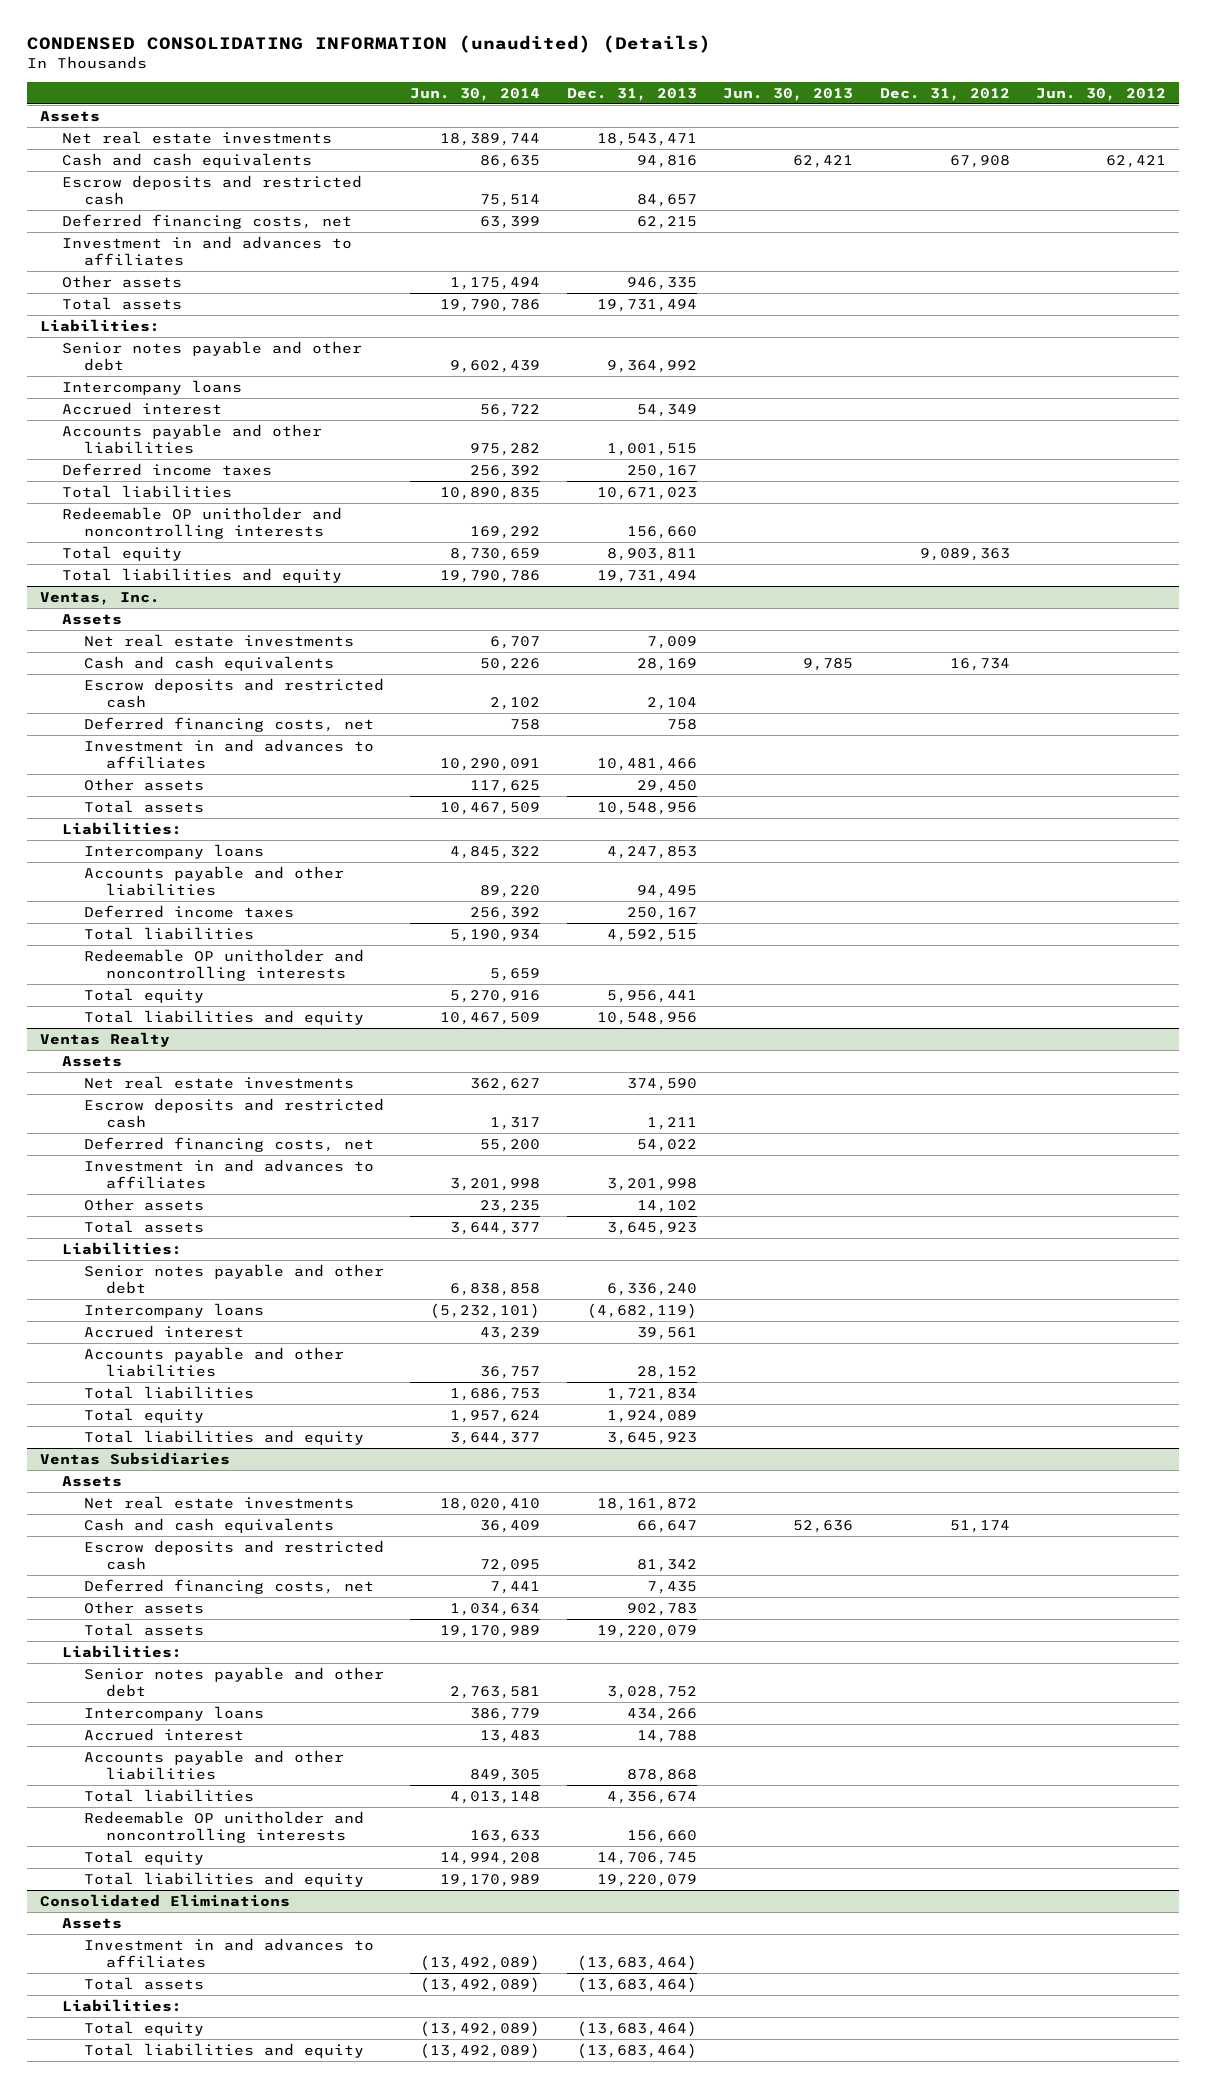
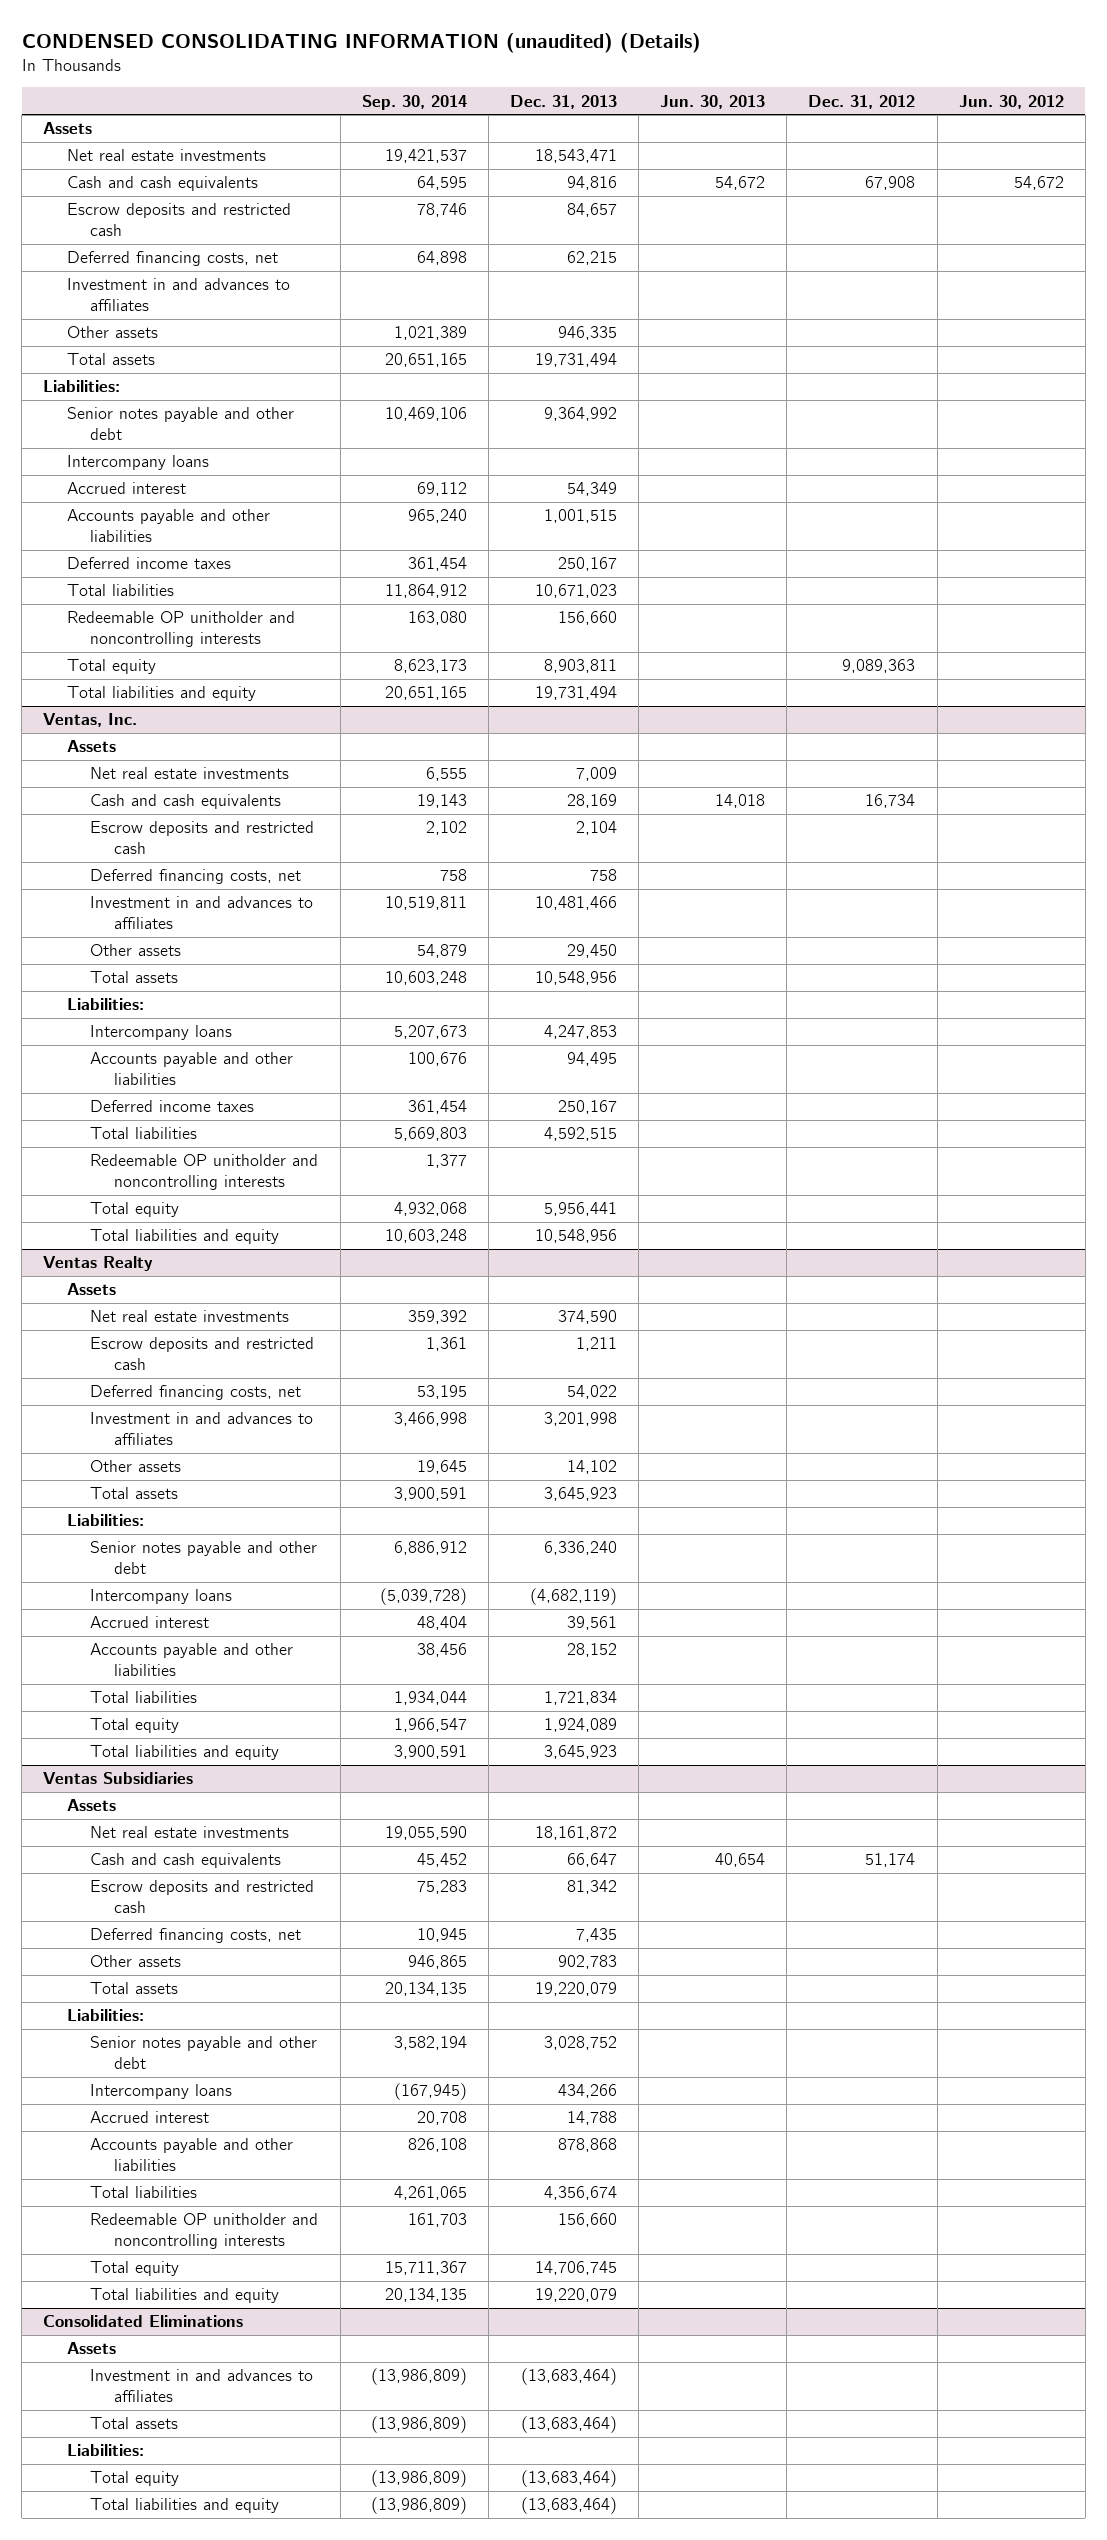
[410,87,541,101] Jun. 30, 2014 -> none
none -> [361,94,467,110] Sep. 30, 2014
[793,154,854,168] 62,421 -> [715,176,766,191] 54,672
[1106,154,1167,168] 62,421 -> [1013,176,1064,191] 54,672
[803,657,854,671] 9,785 -> [715,794,766,809] 14,018
[793,1519,854,1533] 52,636 -> [715,1853,766,1868] 40,654

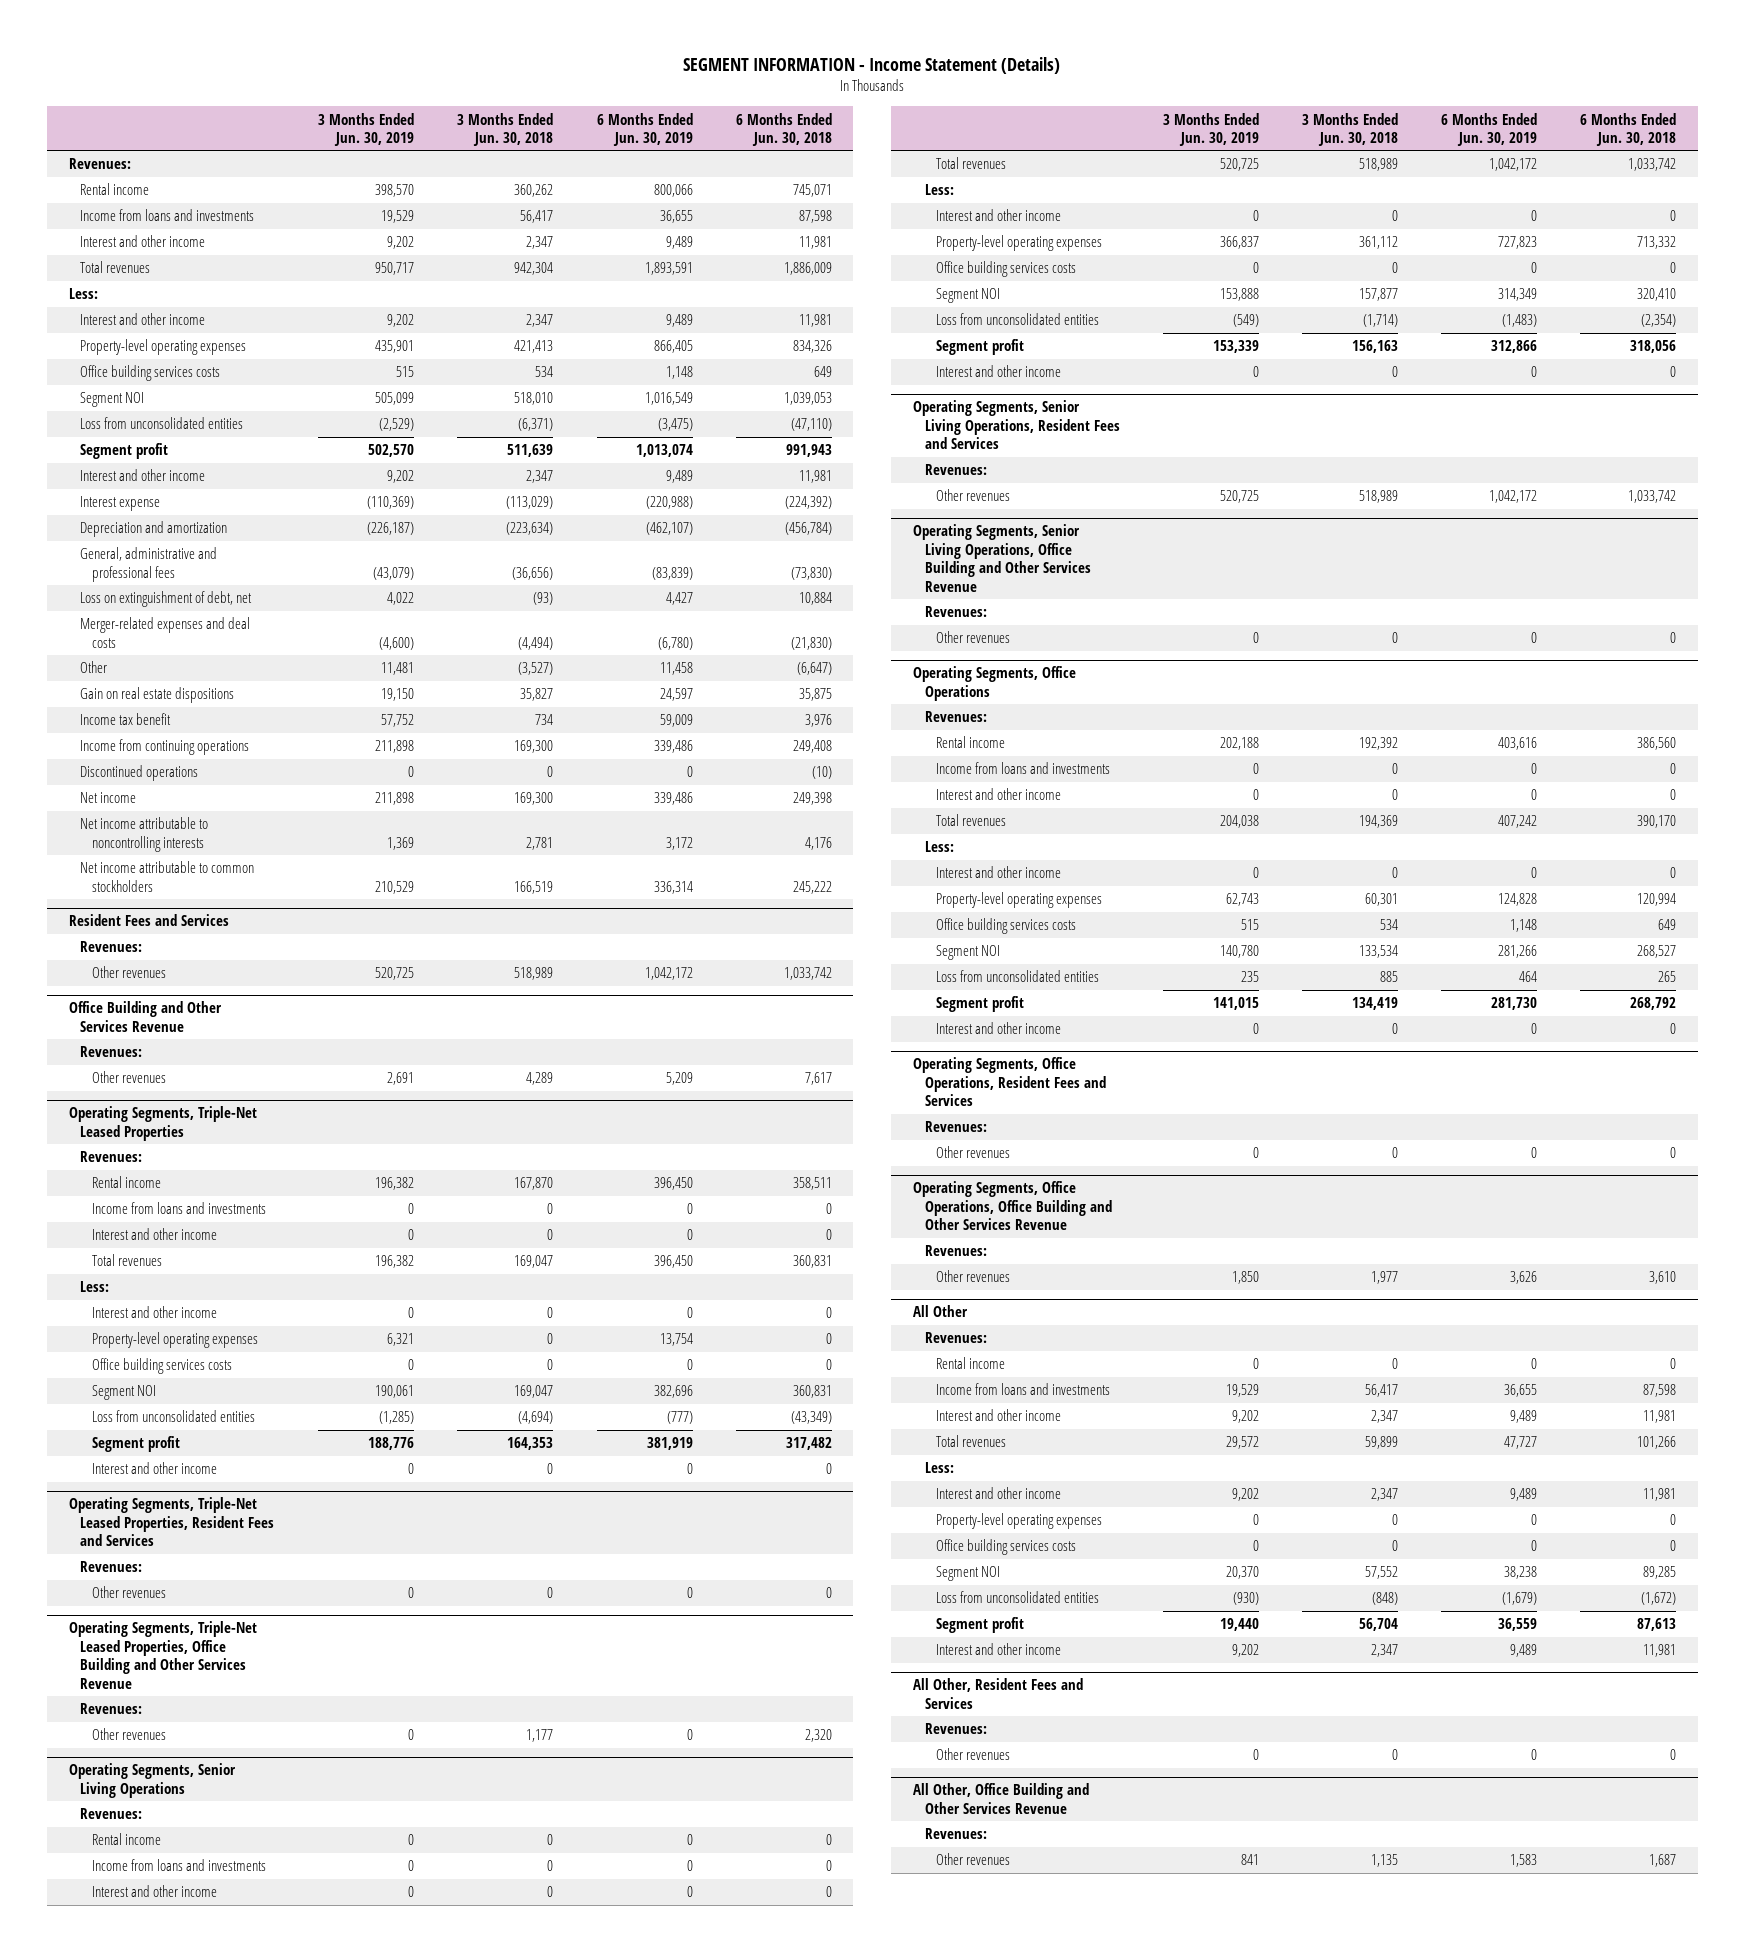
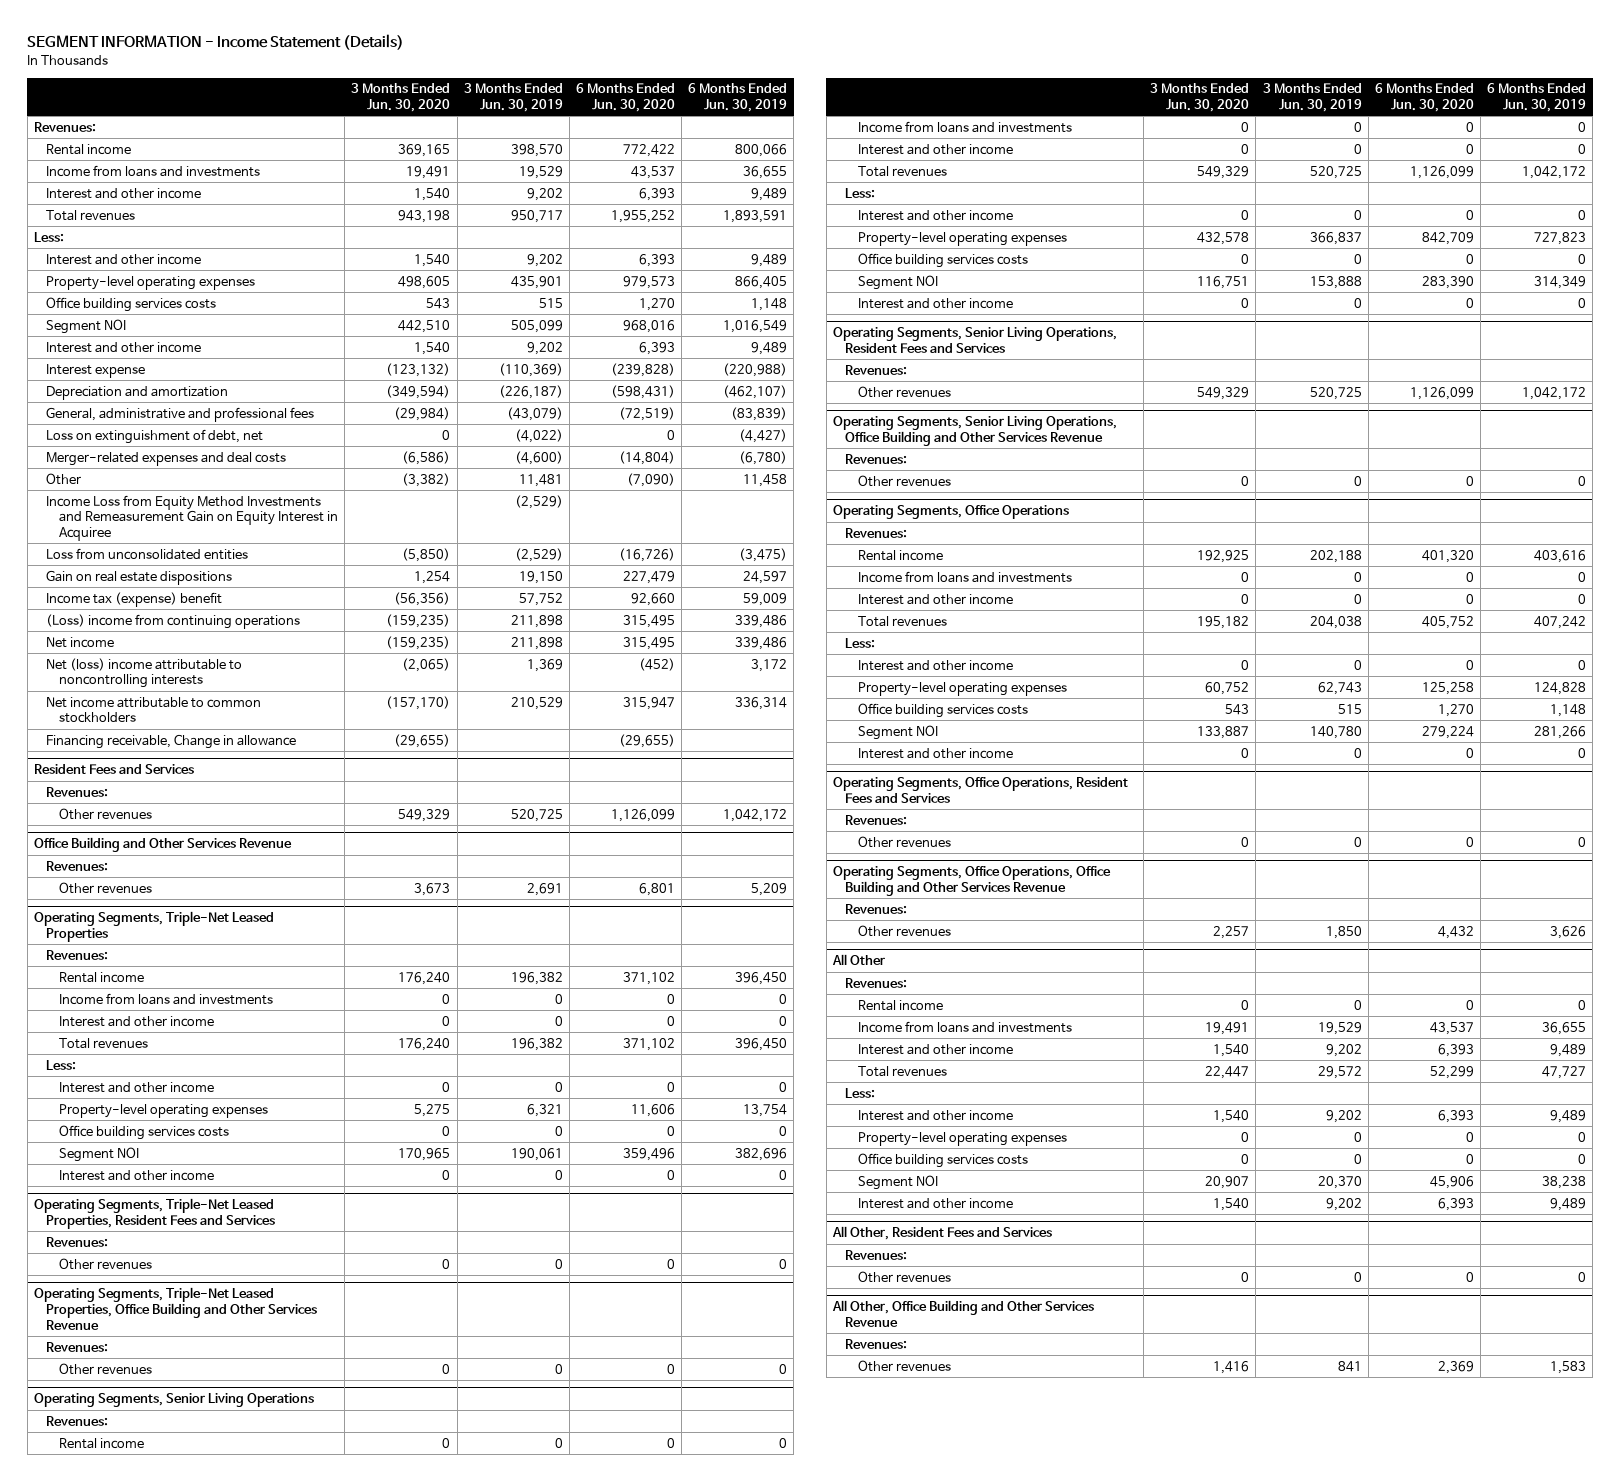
[457,112,554,147] 3 Months Ended Jun. 30, 2018 -> none
[735,112,832,147] 6 Months Ended Jun. 30, 2018 -> none
none -> [351,83,451,113] 3 Months Ended Jun. 30, 2020
none -> [575,83,675,113] 6 Months Ended Jun. 30, 2020
[80,443,169,460] Segment profit -> none
[387,592,415,606] 4,022 -> [514,428,563,443] (4,022)
[665,592,693,606] 4,427 -> [738,428,787,443] (4,427)
none -> [46,494,339,542] Income Loss from Equity Method Investments and Remeasurement Gain on Equity Interest in Acquiree
[80,417,244,430] Loss from unconsolidated entities -> [46,547,249,560] Loss from unconsolidated entities
[80,765,199,782] Discontinued operations -> none
[80,713,172,726] Income tax benefit -> [46,591,223,607] Income tax (expense) benefit
[80,739,250,756] Income from continuing operations -> [46,613,301,629] (Loss) income from continuing operations
[80,817,209,852] Net income attributable to noncontrolling interests -> [46,657,243,689] Net (loss) income attributable to noncontrolling interests
none -> [46,733,297,749] Financing receivable, Change in allowance
[91,1410,255,1423] Loss from unconsolidated entities -> none
[91,1436,180,1453] Segment profit -> none
[936,313,1100,326] Loss from unconsolidated entities -> none
[936,339,1025,356] Segment profit -> none
[936,970,1100,983] Loss from unconsolidated entities -> none
[936,996,1025,1013] Segment profit -> none
[936,1591,1100,1604] Loss from unconsolidated entities -> none
[936,1617,1025,1634] Segment profit -> none

